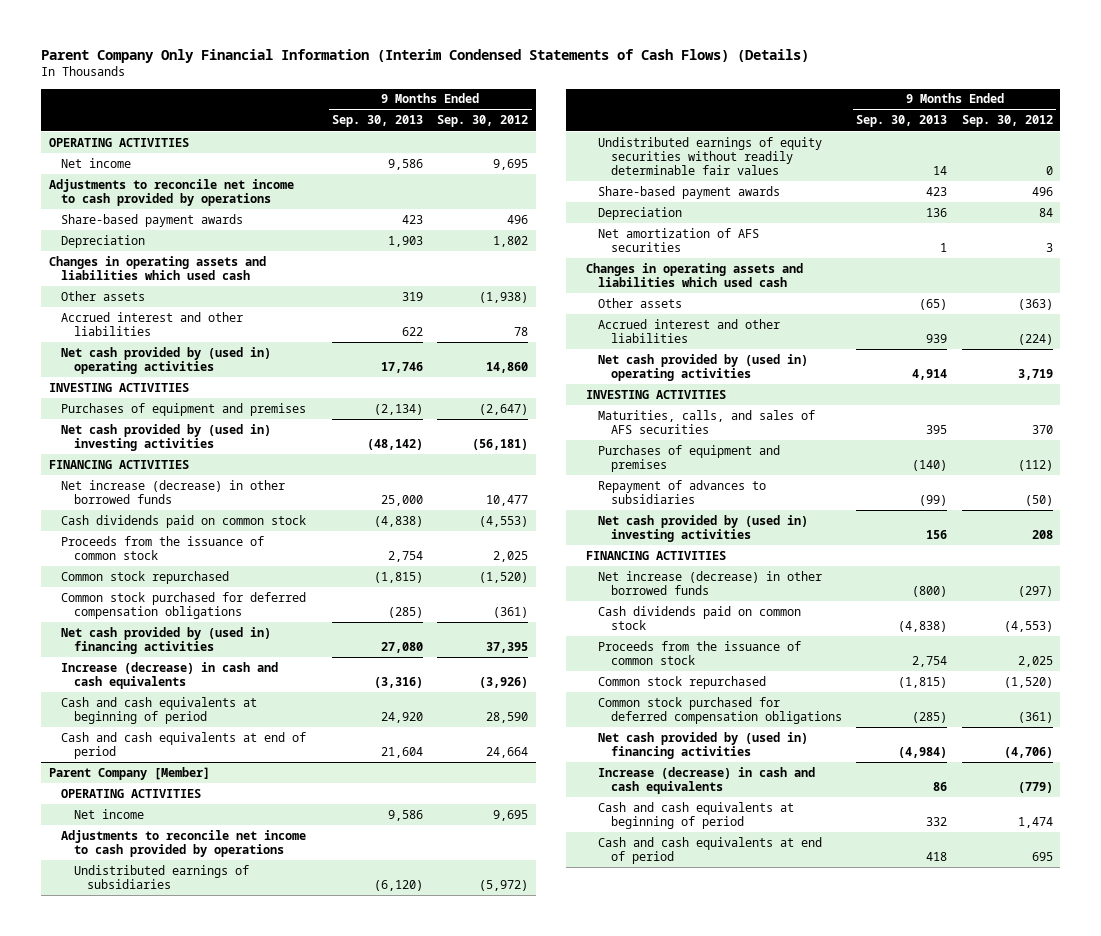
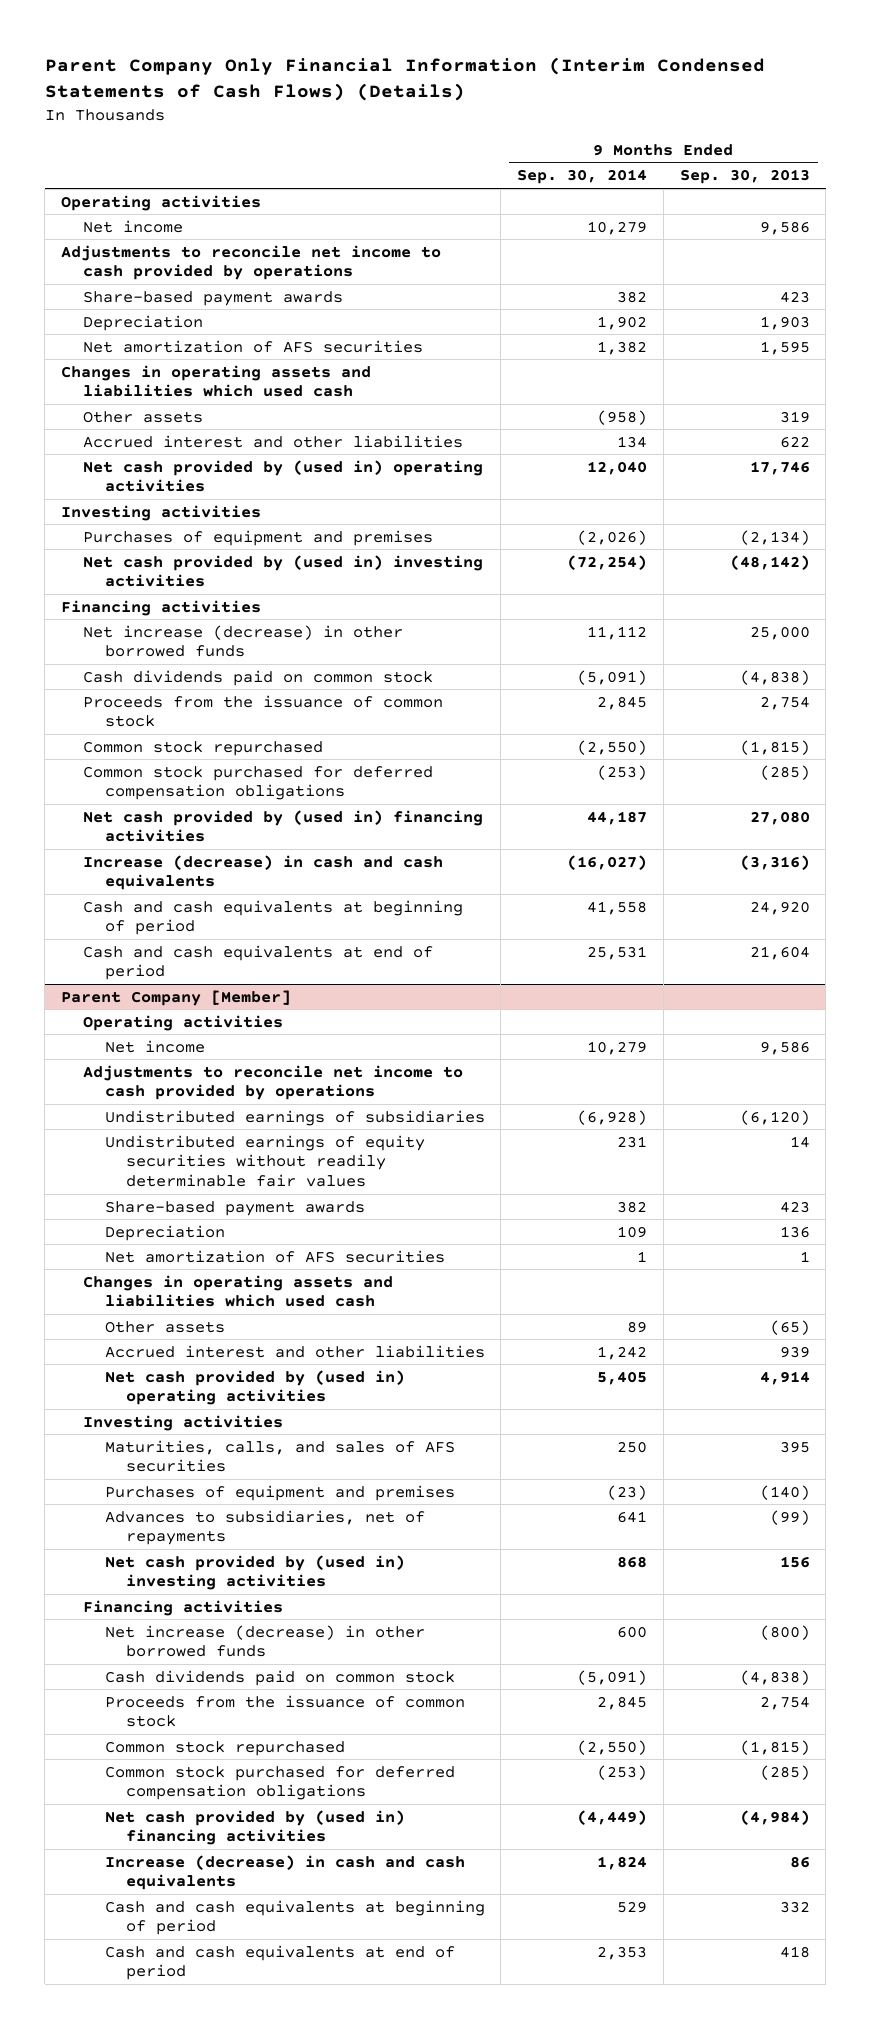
[437,115,529,128] Sep. 30, 2012 -> none
none -> [517,169,648,185] Sep. 30, 2014
[48,137,189,147] OPERATING ACTIVITIES -> [61,194,262,211] Operating activities
none -> [82,339,423,353] Net amortization of AFS securities
[48,382,189,392] INVESTING ACTIVITIES -> [61,504,262,521] Investing activities
[48,459,189,469] FINANCING ACTIVITIES -> [61,599,262,616] Financing activities
[61,788,202,798] OPERATING ACTIVITIES -> [82,1014,283,1031] Operating activities
[585,389,726,399] INVESTING ACTIVITIES -> [82,1414,283,1431] Investing activities
[598,479,767,504] Repayment of advances to subsidiaries -> [104,1509,425,1546] Advances to subsidiaries, net of repayments
[585,550,726,560] FINANCING ACTIVITIES -> [82,1599,283,1616] Financing activities

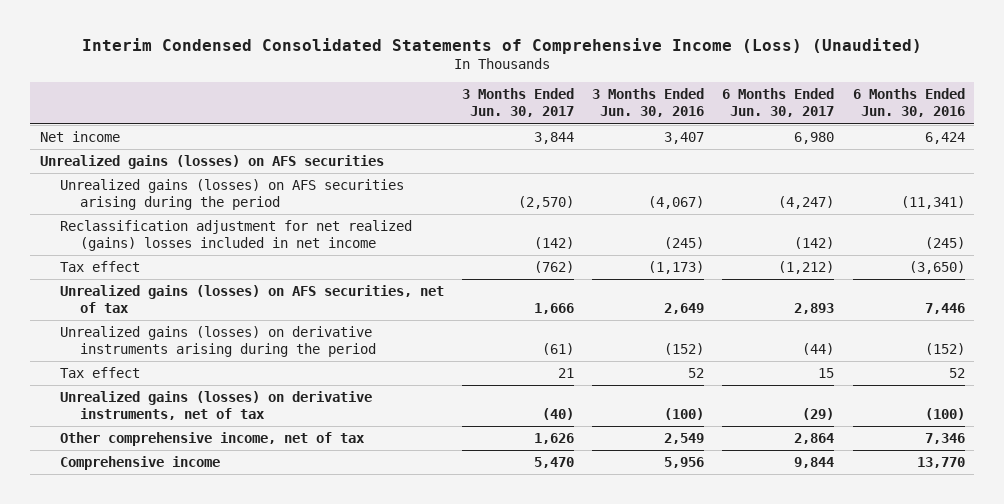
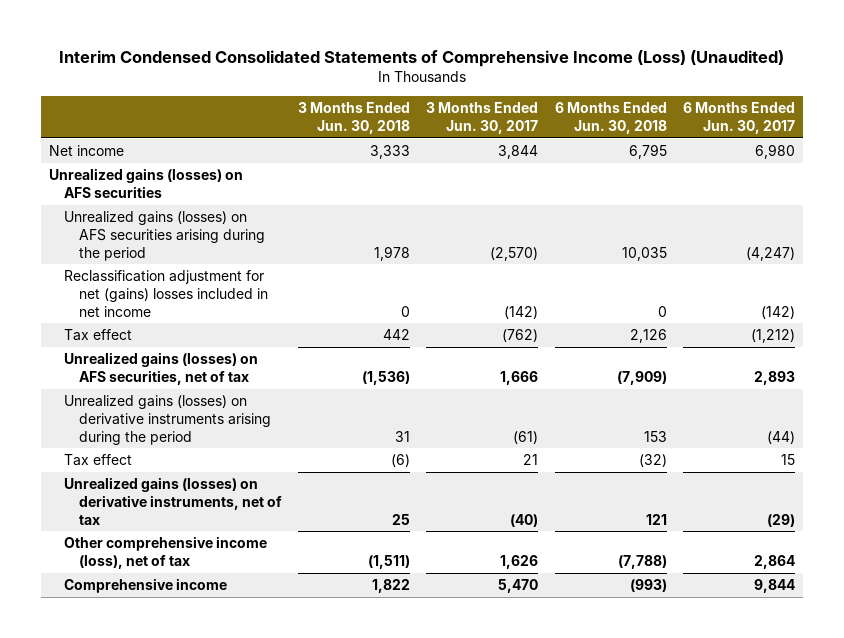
[592,88,705,118] 3 Months Ended Jun. 30, 2016 -> none
[852,88,965,118] 6 Months Ended Jun. 30, 2016 -> none
none -> [298,102,411,135] 3 Months Ended Jun. 30, 2018
none -> [554,102,667,135] 6 Months Ended Jun. 30, 2018
[59,219,412,252] Reclassification adjustment for net realized (gains) losses included in net income -> [63,270,268,317] Reclassification adjustment for net (gains) losses included in net income
[59,431,365,446] Other comprehensive income, net of tax -> [63,536,267,569] Other comprehensive income (loss), net of tax

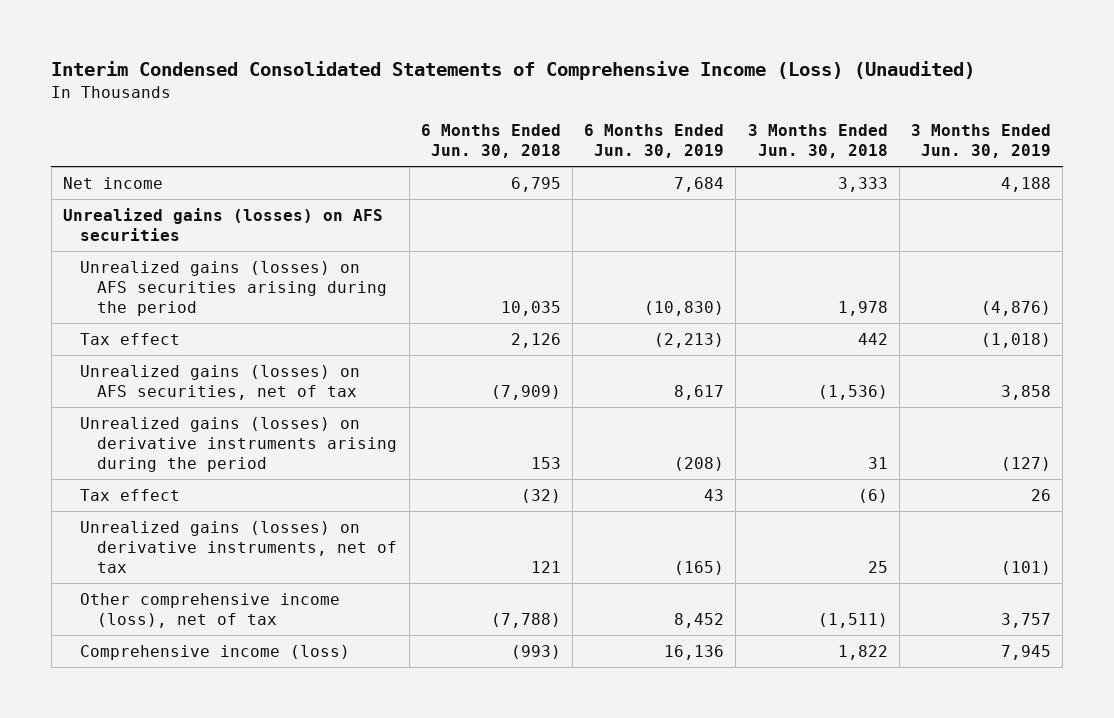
[426,102,539,135] 3 Months Ended Jun. 30, 2017 -> none
[682,102,795,135] 6 Months Ended Jun. 30, 2017 -> none
none -> [584,123,725,158] 6 Months Ended Jun. 30, 2019
none -> [911,123,1052,158] 3 Months Ended Jun. 30, 2019
[63,270,268,317] Reclassification adjustment for net (gains) losses included in net income -> none
[63,578,227,594] Comprehensive income -> [80,644,351,660] Comprehensive income (loss)

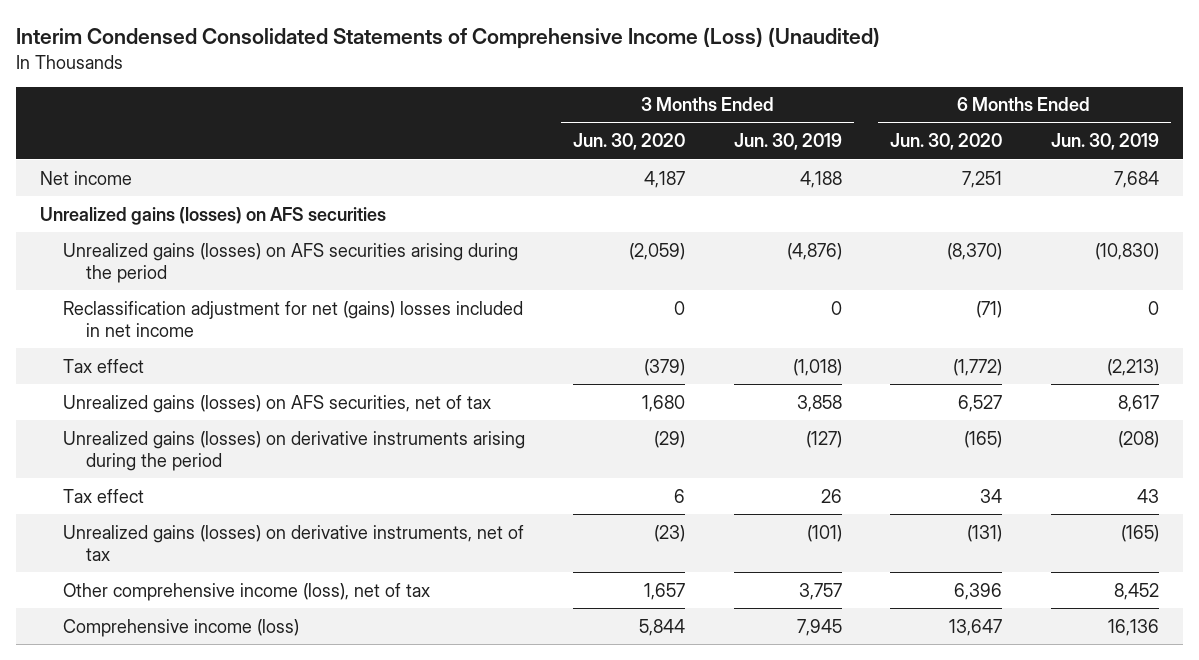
[420,123,561,158] 6 Months Ended Jun. 30, 2018 -> none
[747,123,888,158] 3 Months Ended Jun. 30, 2018 -> none
none -> [573,133,686,151] Jun. 30, 2020
none -> [890,133,1003,151] Jun. 30, 2020
none -> [63,300,524,337] Reclassification adjustment for net (gains) losses included in net income

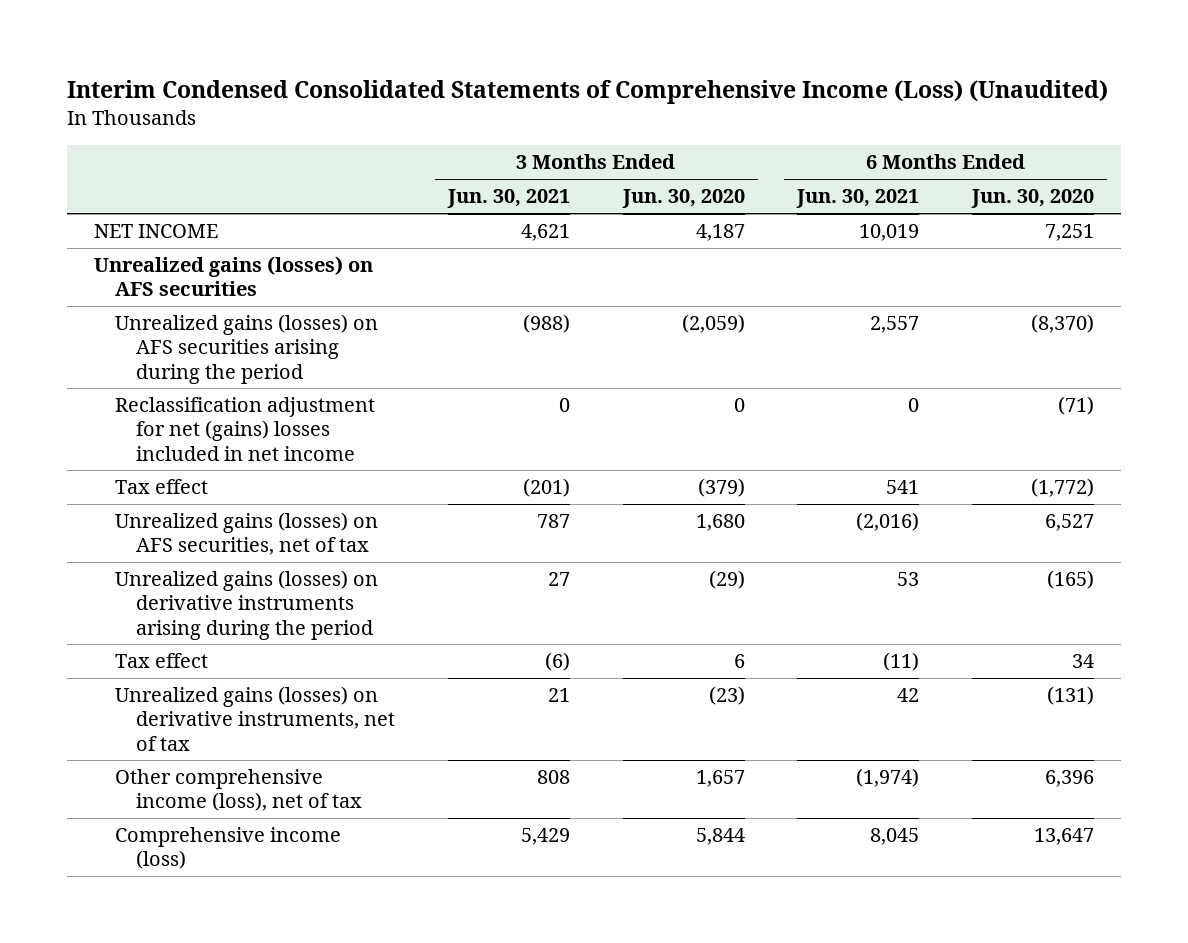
[733,133,842,151] Jun. 30, 2019 -> none
[1050,133,1159,151] Jun. 30, 2019 -> none
none -> [447,189,571,209] Jun. 30, 2021
none -> [796,189,920,209] Jun. 30, 2021
[40,170,133,185] Net income -> [93,224,218,239] NET INCOME

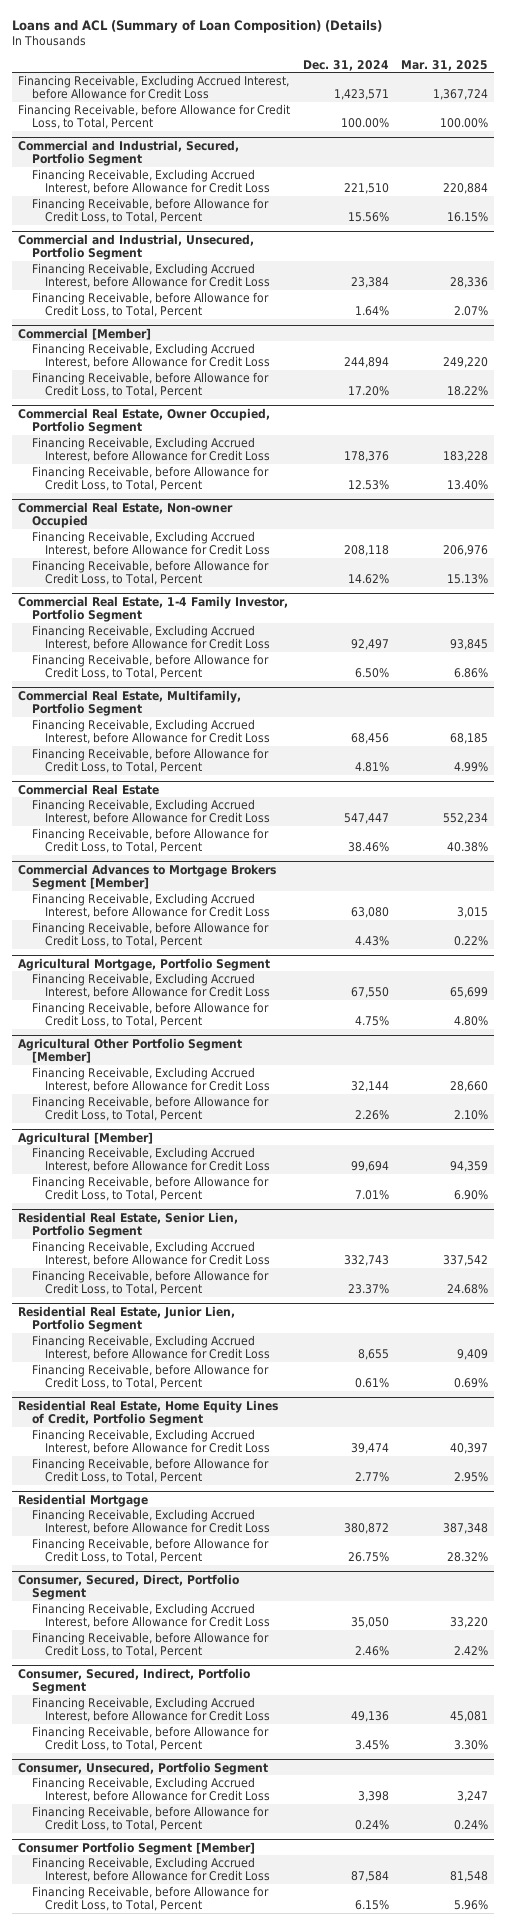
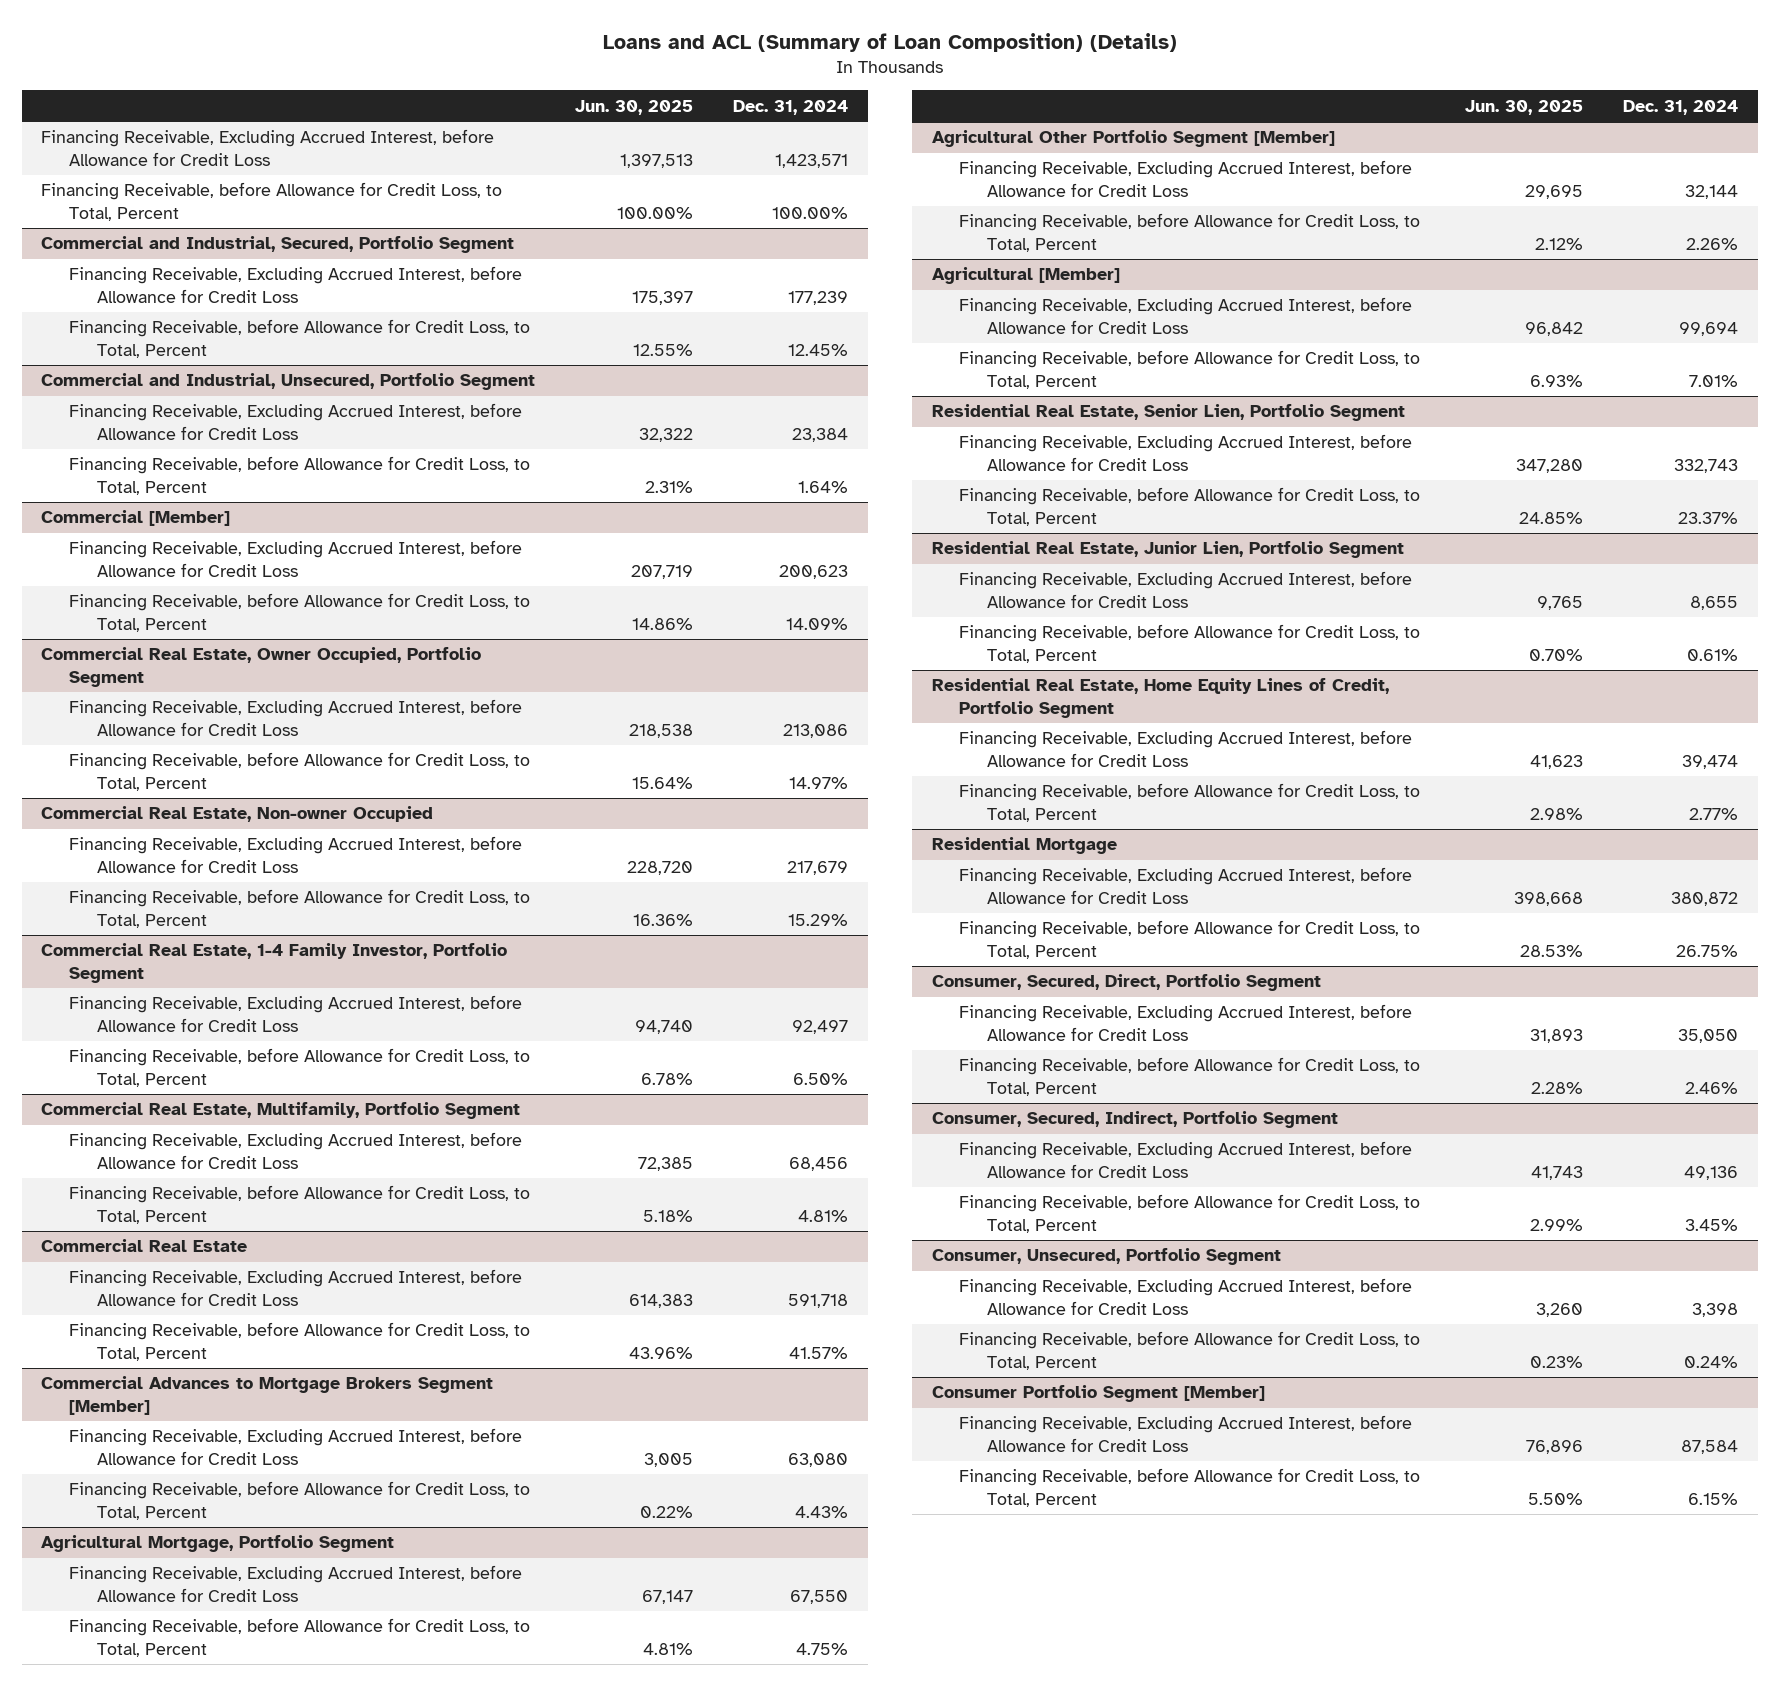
[401,59,489,71] Mar. 31, 2025 -> none
none -> [575,99,694,115] Jun. 30, 2025
[343,183,389,195] 221,510 -> [787,290,848,305] 177,239
[347,212,389,223] 15.56% -> [787,343,848,356] 12.45%
[343,357,389,369] 244,894 -> [778,564,848,579] 200,623
[347,386,389,397] 17.20% -> [785,617,848,630] 14.09%
[343,451,389,463] 178,376 -> [782,723,848,738] 213,086
[347,480,389,491] 12.53% -> [788,776,848,789] 14.97%
[343,545,389,557] 208,118 -> [786,860,848,875] 217,679
[347,574,389,585] 14.62% -> [787,913,848,926] 15.29%
[343,813,389,825] 547,447 -> [787,1293,848,1308] 591,718
[347,842,389,853] 38.46% -> [788,1346,848,1359] 41.57%

